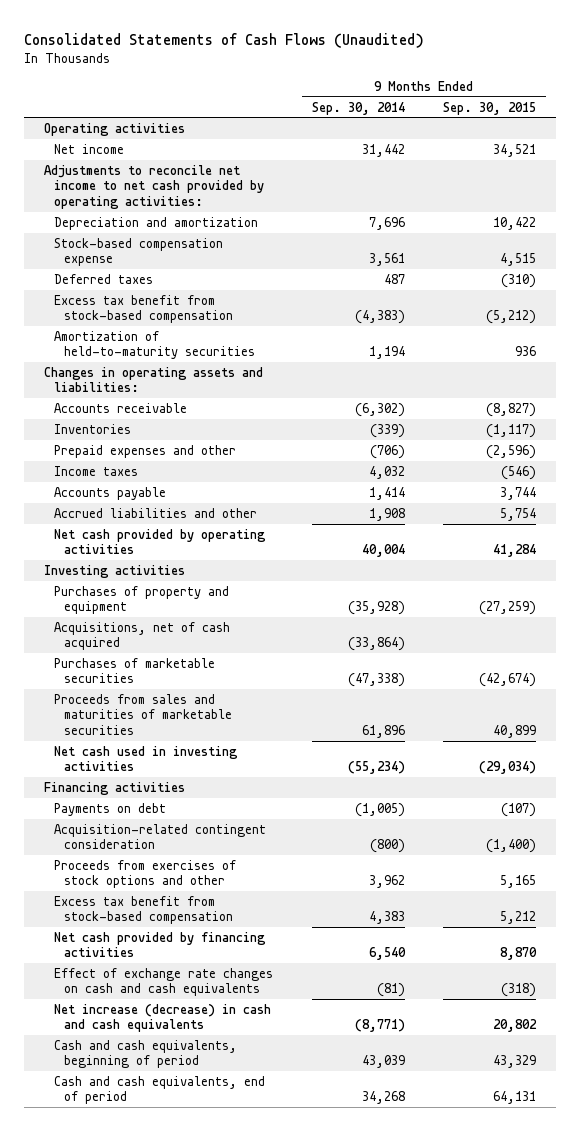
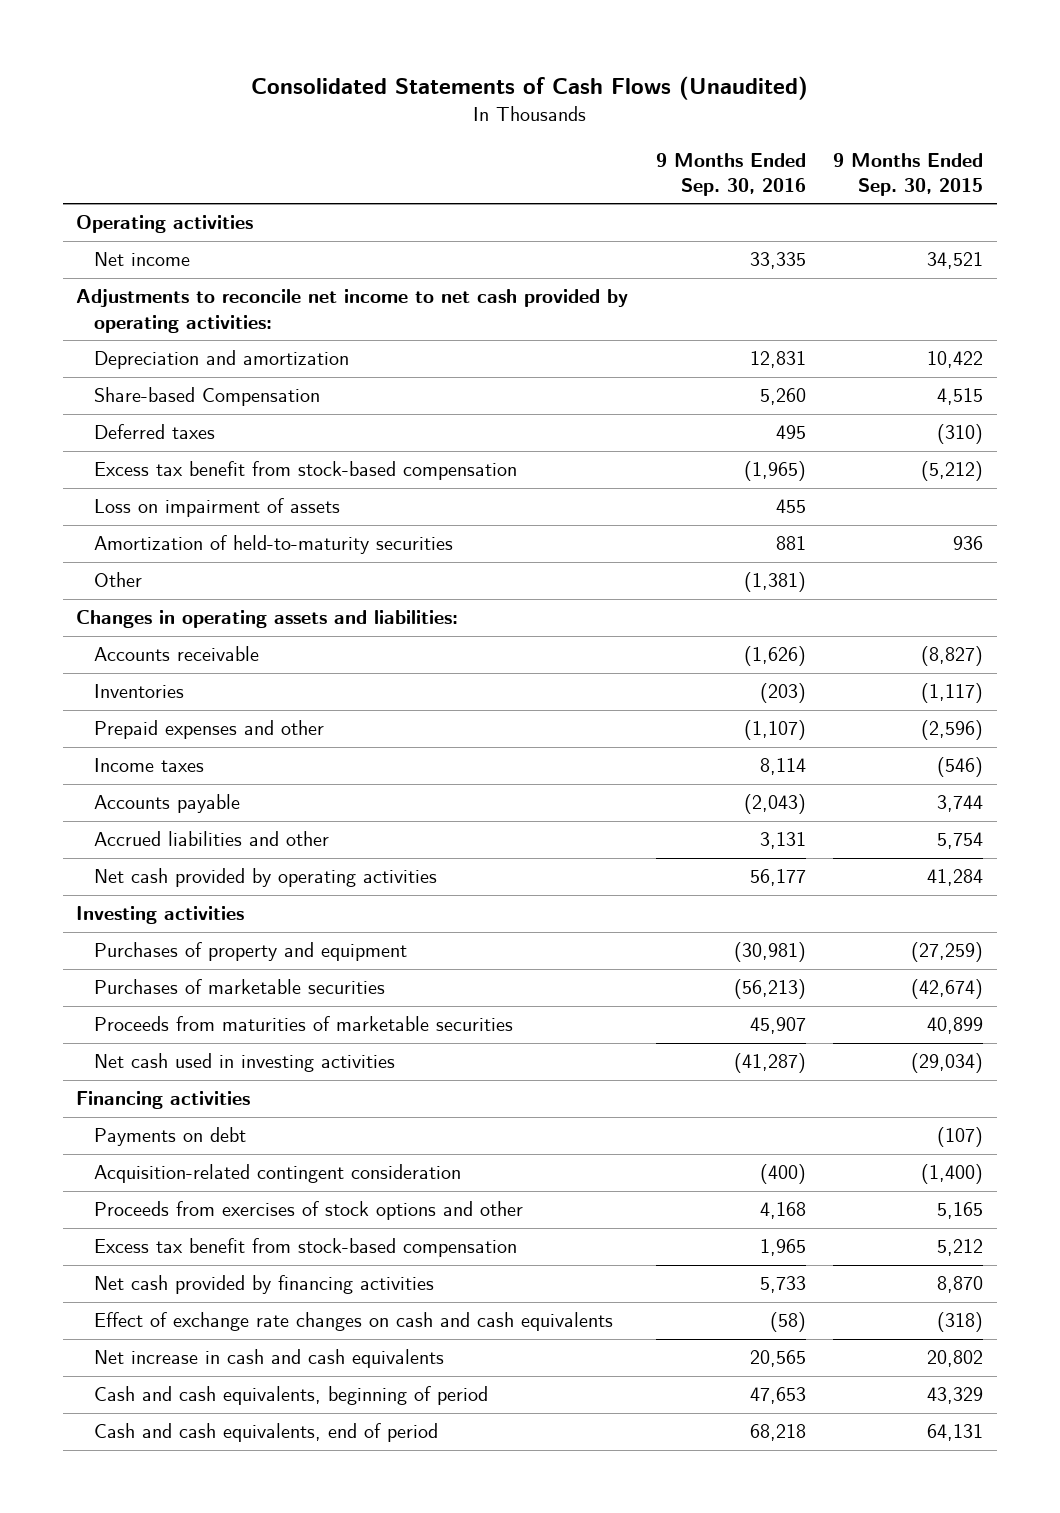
[311,101,405,115] Sep. 30, 2014 -> none
none -> [655,152,806,196] 9 Months Ended Sep. 30, 2016
[53,237,223,267] Stock-based compensation expense -> [94,387,321,407] Share-based Compensation
none -> [94,498,341,518] Loss on impairment of assets
none -> [94,572,143,588] Other
[53,621,230,651] Acquisitions, net of cash acquired -> none
[53,693,233,735] Proceeds from sales and maturities of marketable securities -> [94,1016,514,1032] Proceeds from maturities of marketable securities
[53,1003,271,1033] Net increase (decrease) in cash and cash equivalents -> [94,1349,445,1369] Net increase in cash and cash equivalents

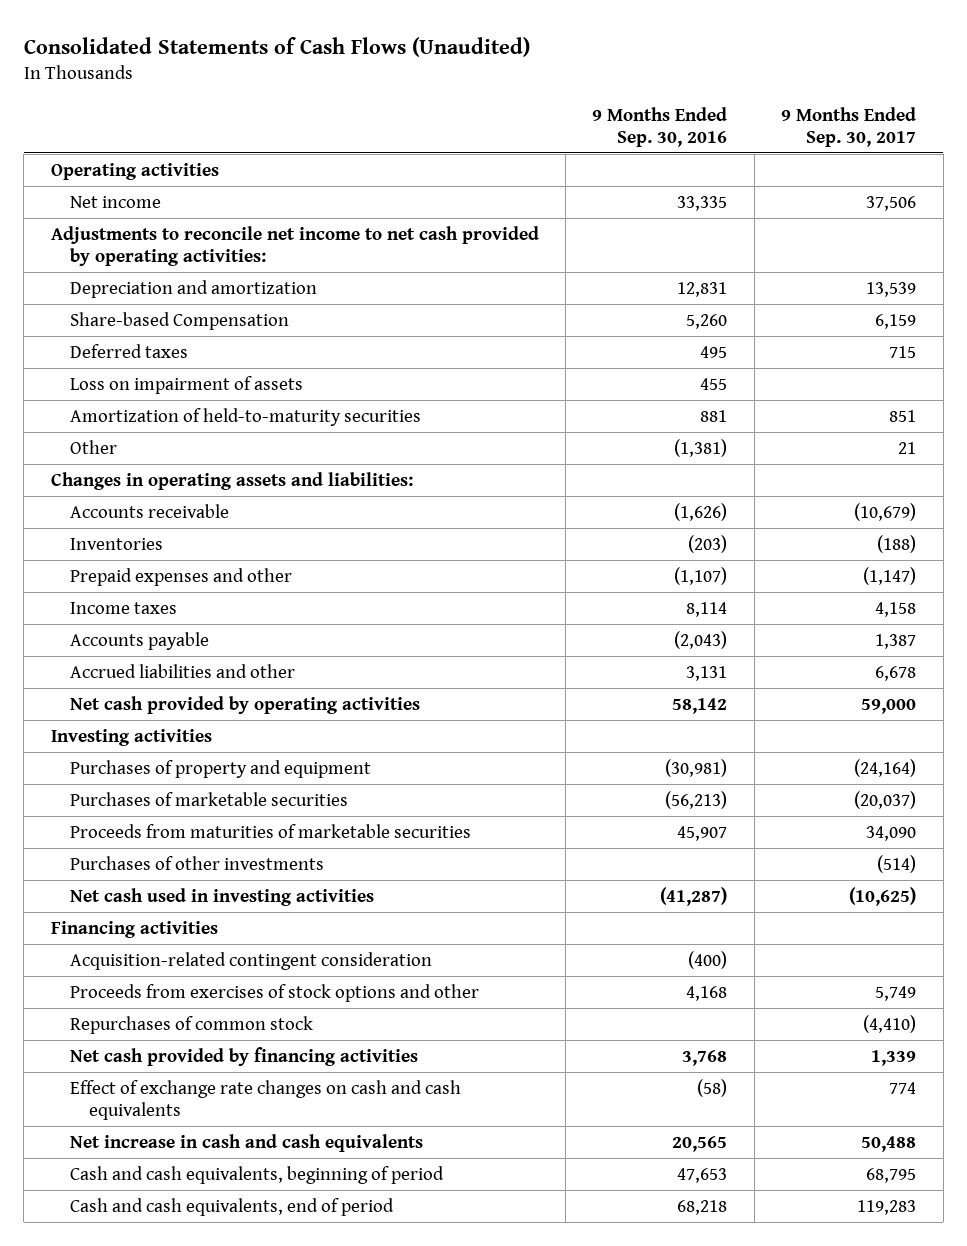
[833,152,984,196] 9 Months Ended Sep. 30, 2015 -> none
none -> [781,106,917,147] 9 Months Ended Sep. 30, 2017
[94,461,518,481] Excess tax benefit from stock-based compensation -> none
[749,869,806,887] 56,177 -> [672,698,728,715] 58,142
none -> [69,856,324,871] Purchases of other investments
[94,1127,247,1147] Payments on debt -> none
[94,1238,518,1258] Excess tax benefit from stock-based compensation -> none
none -> [69,1016,313,1035] Repurchases of common stock
[759,1276,806,1294] 5,733 -> [682,1050,728,1067] 3,768

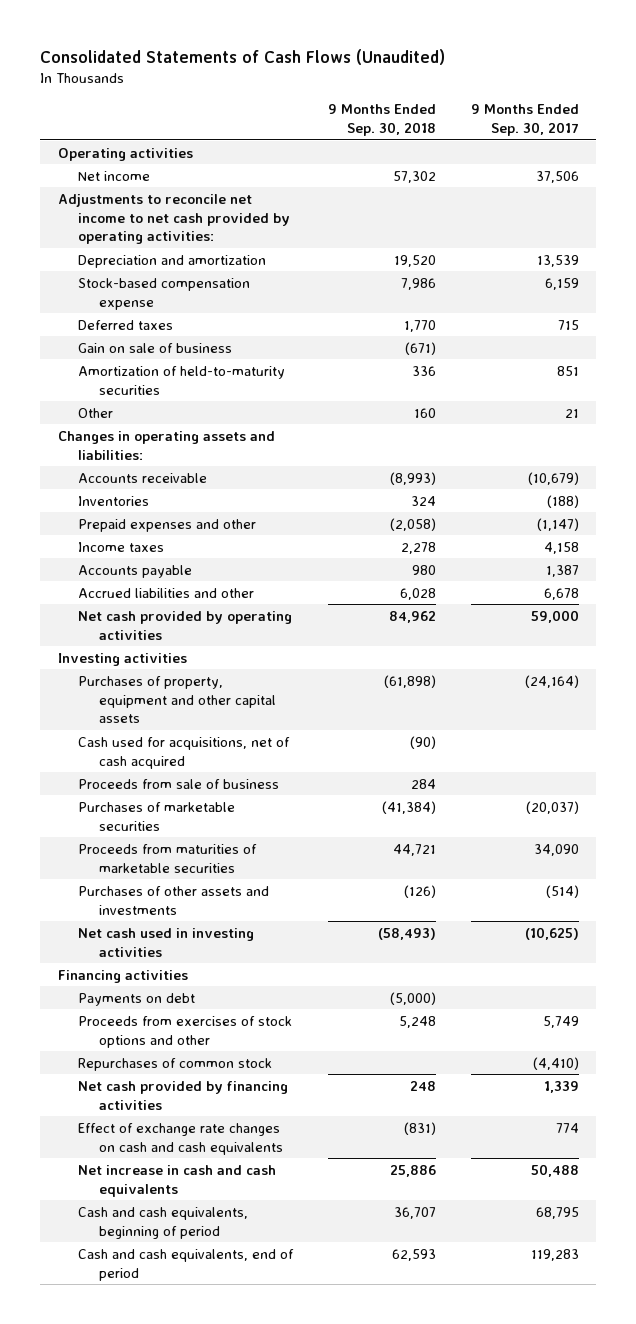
[592,106,728,147] 9 Months Ended Sep. 30, 2016 -> none
none -> [327,104,436,137] 9 Months Ended Sep. 30, 2018
[69,312,289,331] Share-based Compensation -> [78,277,251,310] Stock-based compensation expense
[69,376,303,395] Loss on impairment of assets -> none
none -> [78,342,233,353] Gain on sale of business
[69,760,371,779] Purchases of property and equipment -> [78,675,276,724] Purchases of property, equipment and other capital assets
none -> [78,736,291,769] Cash used for acquisitions, net of cash acquired
none -> [78,778,280,789] Proceeds from sale of business
[69,856,324,871] Purchases of other investments -> [78,885,270,915] Purchases of other assets and investments
[69,952,432,971] Acquisition-related contingent consideration -> none
none -> [78,992,196,1006] Payments on debt

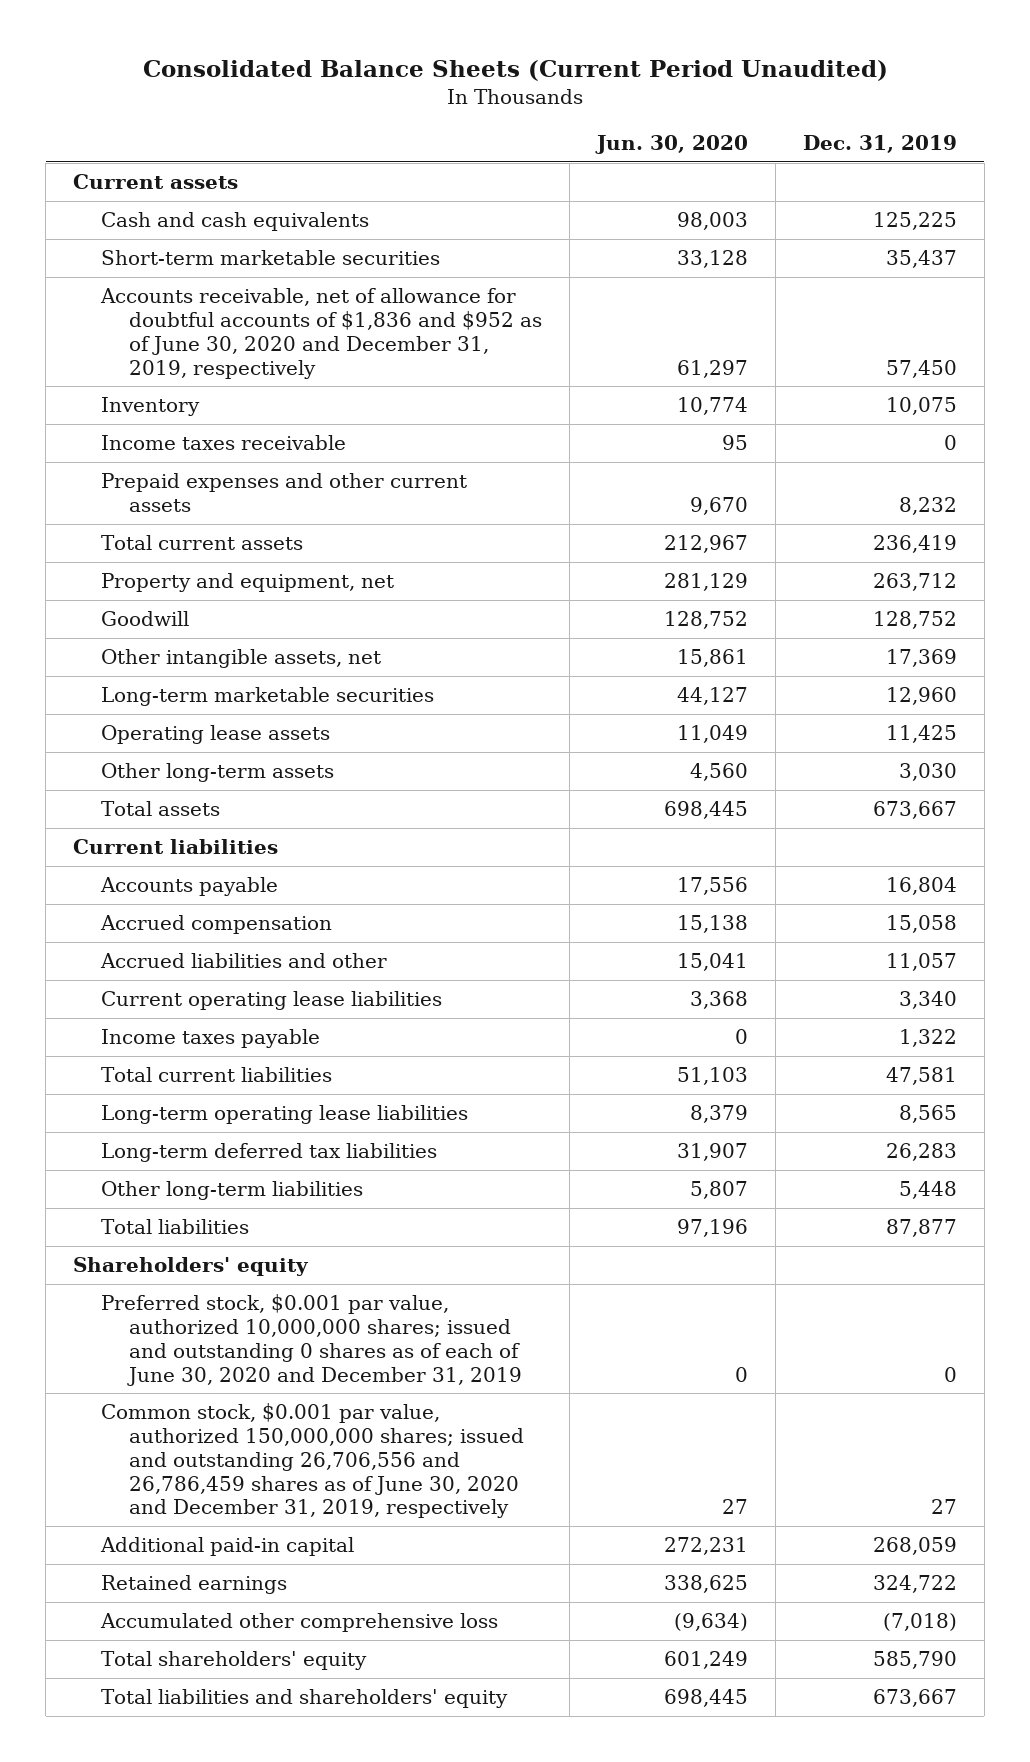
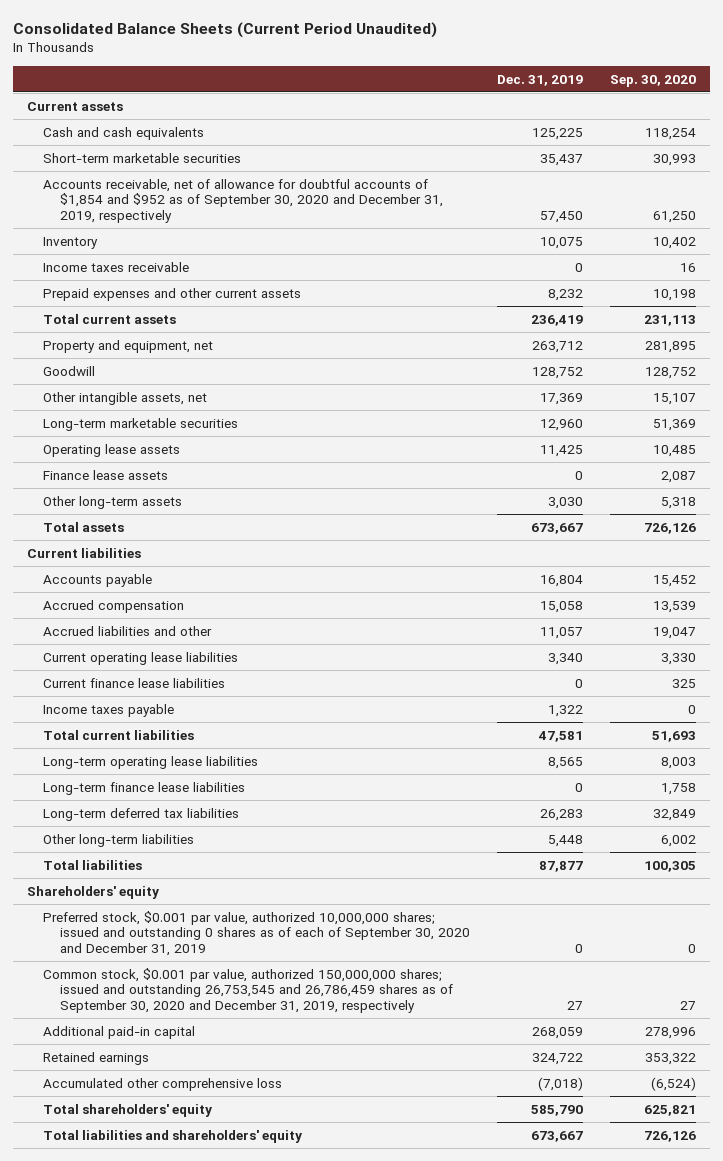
[594,134,748,154] Jun. 30, 2020 -> none
none -> [610,74,697,87] Sep. 30, 2020
[100,288,543,379] Accounts receivable, net of allowance for doubtful accounts of $1,836 and $952 as of June 30, 2020 and December 31, 2019, respectively -> [43,178,444,223] Accounts receivable, net of allowance for doubtful accounts of $1,854 and $952 as of September 30, 2020 and December 31, 2019, respectively
none -> [43,469,169,480] Finance lease assets
none -> [43,677,226,688] Current finance lease liabilities
none -> [43,781,246,795] Long-term finance lease liabilities
[101,1294,523,1386] Preferred stock, $0.001 par value, authorized 10,000,000 shares; issued and outstanding 0 shares as of each of June 30, 2020 and December 31, 2019 -> [43,910,471,956] Preferred stock, $0.001 par value, authorized 10,000,000 shares; issued and outstanding 0 shares as of each of September 30, 2020 and December 31, 2019
[101,1403,525,1519] Common stock, $0.001 par value, authorized 150,000,000 shares; issued and outstanding 26,706,556 and 26,786,459 shares as of June 30, 2020 and December 31, 2019, respectively -> [43,967,454,1013] Common stock, $0.001 par value, authorized 150,000,000 shares; issued and outstanding 26,753,545 and 26,786,459 shares as of September 30, 2020 and December 31, 2019, respectively

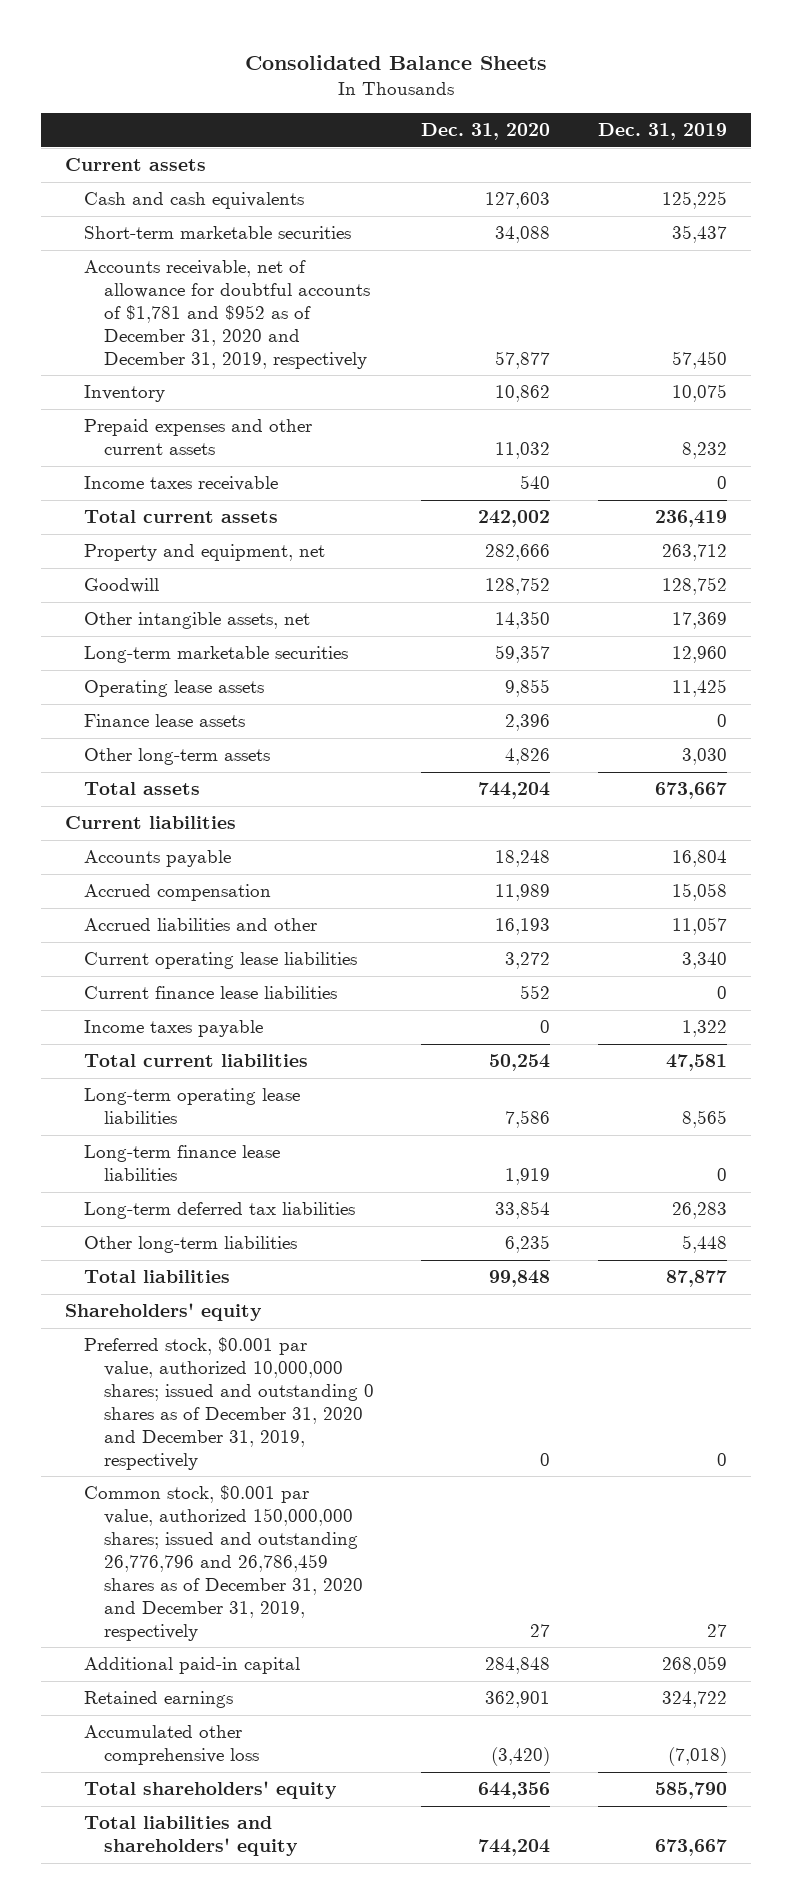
[13,22,438,39] Consolidated Balance Sheets (Current Period Unaudited) -> [245,54,548,70] Consolidated Balance Sheets
[610,74,697,87] Sep. 30, 2020 -> none
none -> [421,123,551,141] Dec. 31, 2020
[43,178,444,223] Accounts receivable, net of allowance for doubtful accounts of $1,854 and $952 as of September 30, 2020 and December 31, 2019, respectively -> [84,260,370,369] Accounts receivable, net of allowance for doubtful accounts of $1,781 and $952 as of December 31, 2020 and December 31, 2019, respectively
[43,261,190,272] Income taxes receivable -> [84,476,279,492] Income taxes receivable
[43,910,471,956] Preferred stock, $0.001 par value, authorized 10,000,000 shares; issued and outstanding 0 shares as of each of September 30, 2020 and December 31, 2019 -> [84,1337,374,1470] Preferred stock, $0.001 par value, authorized 10,000,000 shares; issued and outstanding 0 shares as of December 31, 2020 and December 31, 2019, respectively
[43,967,454,1013] Common stock, $0.001 par value, authorized 150,000,000 shares; issued and outstanding 26,753,545 and 26,786,459 shares as of September 30, 2020 and December 31, 2019, respectively -> [84,1485,363,1641] Common stock, $0.001 par value, authorized 150,000,000 shares; issued and outstanding 26,776,796 and 26,786,459 shares as of December 31, 2020 and December 31, 2019, respectively

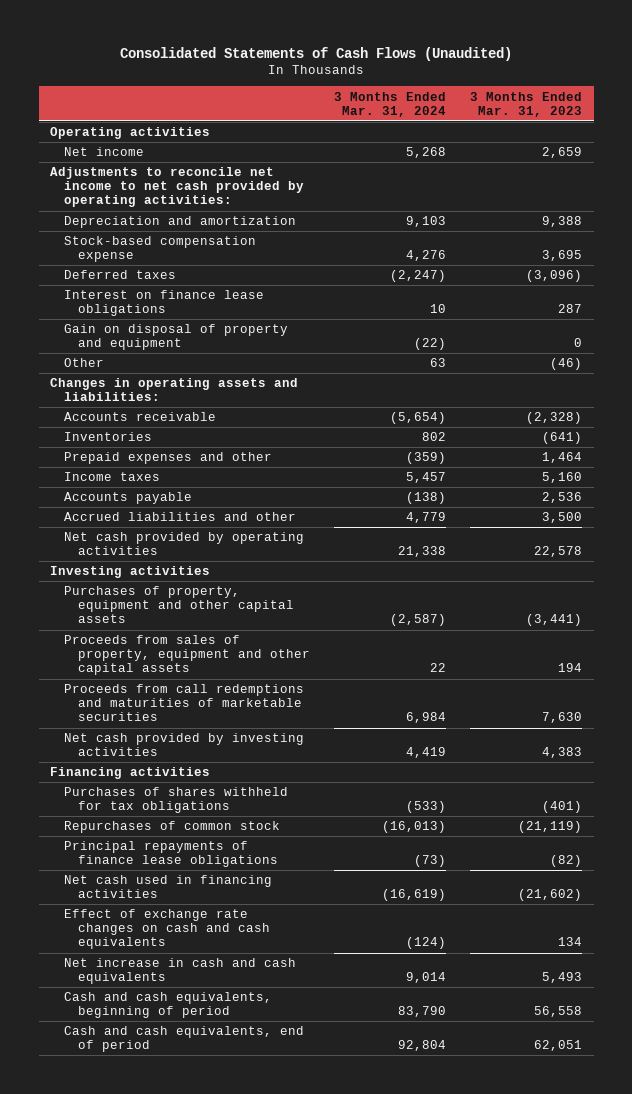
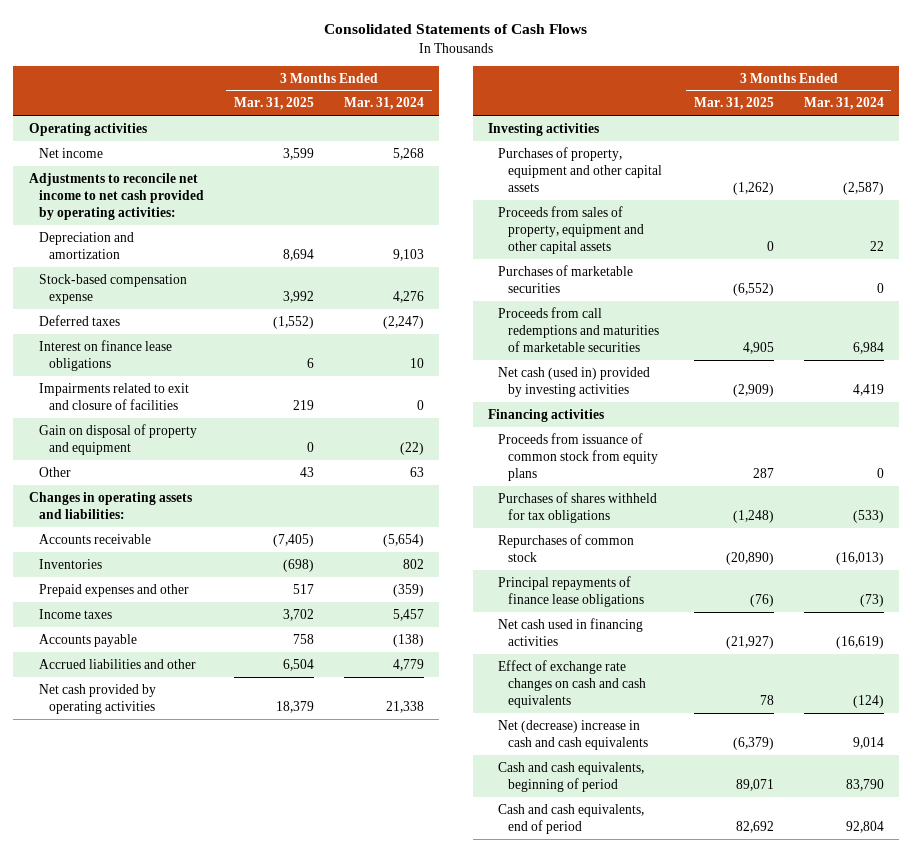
[120,46,513,61] Consolidated Statements of Cash Flows (Unaudited) -> [324,24,588,35] Consolidated Statements of Cash Flows
[469,91,582,117] 3 Months Ended Mar. 31, 2023 -> none
none -> [233,97,314,111] Mar. 31, 2025
none -> [38,382,189,410] Impairments related to exit and closure of facilities
none -> [498,264,634,293] Purchases of marketable securities
[64,733,305,757] Net cash provided by investing activities -> [498,366,651,397] Net cash (used in) provided by investing activities
none -> [498,432,659,481] Proceeds from issuance of common stock from equity plans
[64,958,297,985] Net increase in cash and cash equivalents -> [498,719,649,750] Net (decrease) increase in cash and cash equivalents

